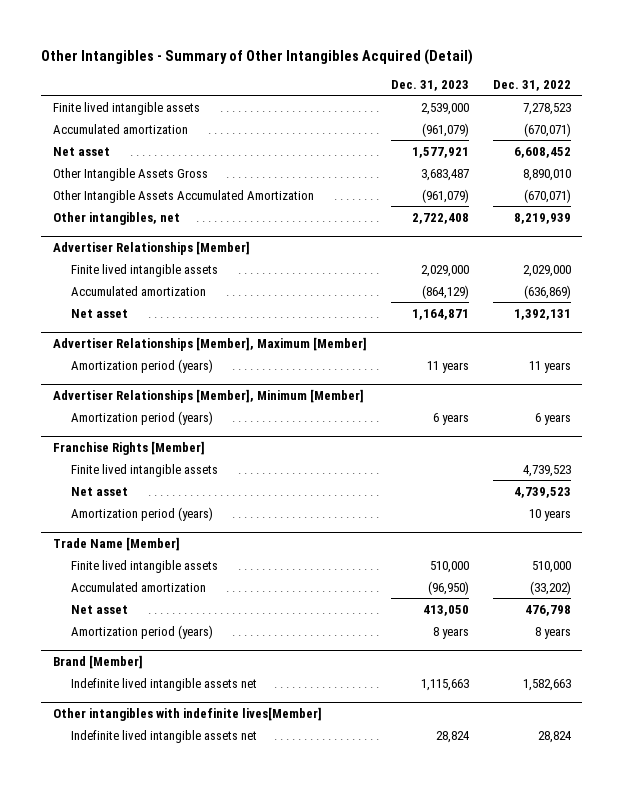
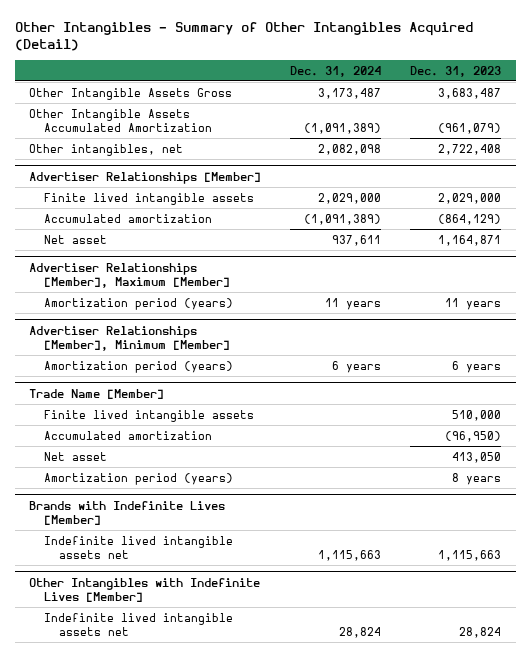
[492,79,571,91] Dec. 31, 2022 -> none
none -> [290,65,382,77] Dec. 31, 2024
[52,101,200,115] Finite lived intangible assets -> none
[52,123,188,134] Accumulated amortization -> none
[52,146,110,156] Net asset -> none
[52,440,205,455] Franchise Rights [Member] -> none
[70,463,218,477] Finite lived intangible assets -> none
[70,486,128,496] Net asset -> none
[70,506,213,521] Amortization period (years) -> none
[52,654,143,669] Brand [Member] -> [29,500,226,525] Brands with Indefinite Lives [Member]
[52,706,322,721] Other intangibles with indefinite lives[Member] -> [29,577,261,602] Other Intangibles with Indefinite Lives [Member]

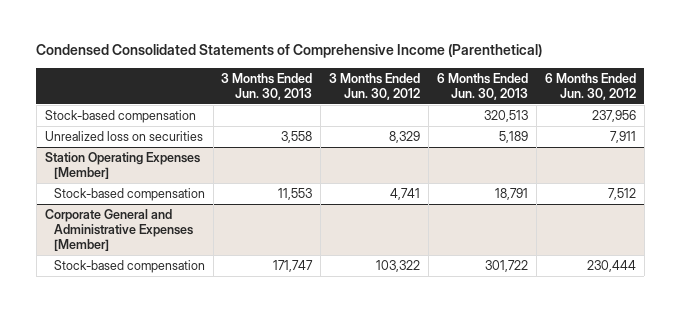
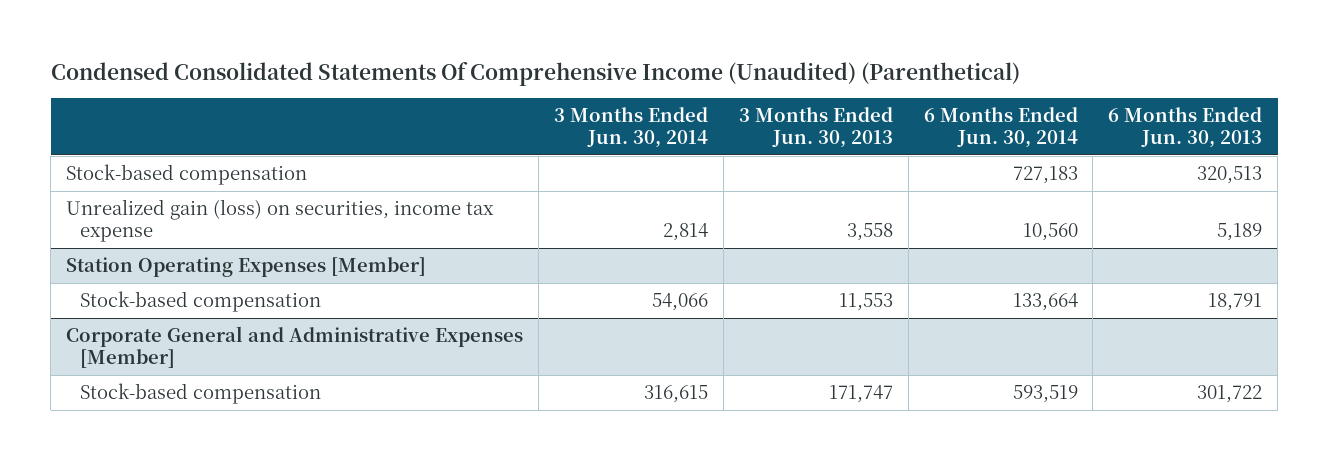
[36,44,543,59] Condensed Consolidated Statements of Comprehensive Income (Parenthetical) -> [50,61,1020,86] Condensed Consolidated Statements Of Comprehensive Income (Unaudited) (Parenthetical)
[329,72,421,100] 3 Months Ended Jun. 30, 2012 -> none
[544,72,636,100] 6 Months Ended Jun. 30, 2012 -> none
none -> [554,106,709,149] 3 Months Ended Jun. 30, 2014
none -> [923,106,1078,149] 6 Months Ended Jun. 30, 2014
[44,130,203,141] Unrealized loss on securities -> [66,198,495,243] Unrealized gain (loss) on securities, income tax expense

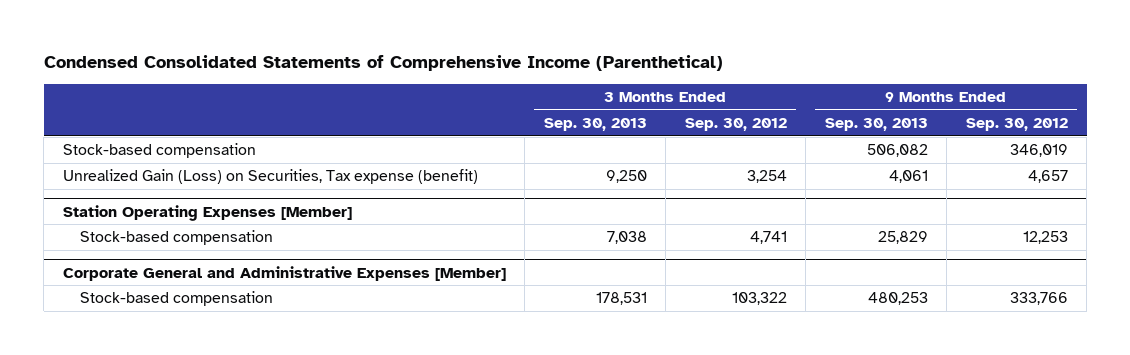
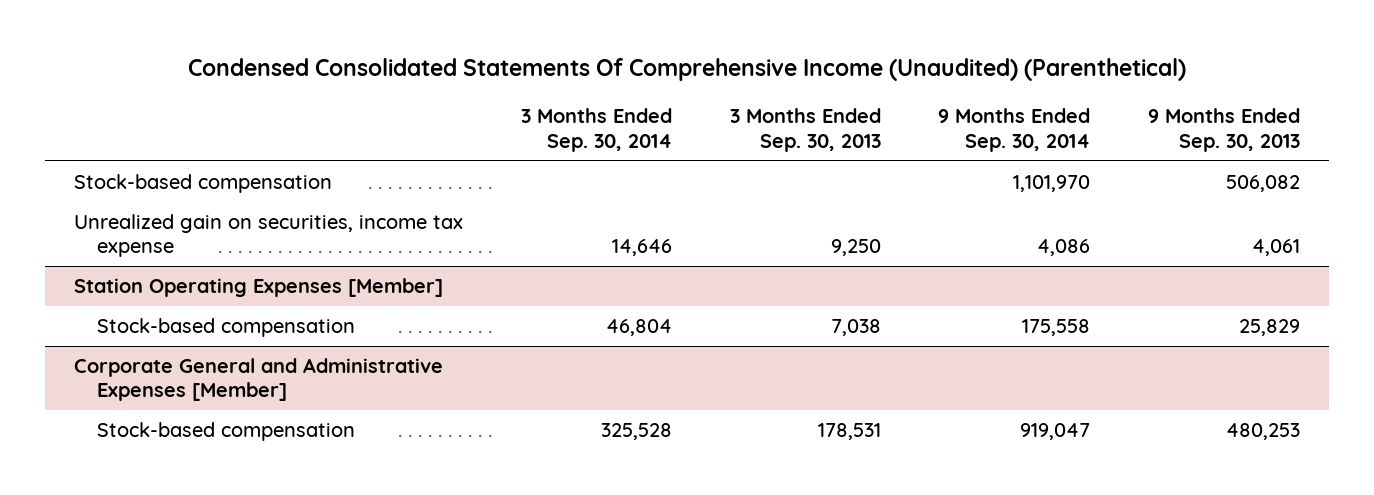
[43,55,723,72] Condensed Consolidated Statements of Comprehensive Income (Parenthetical) -> [188,58,1187,82] Condensed Consolidated Statements Of Comprehensive Income (Unaudited) (Parenthetical)
[684,118,787,132] Sep. 30, 2012 -> none
[965,118,1068,132] Sep. 30, 2012 -> none
none -> [520,108,672,152] 3 Months Ended Sep. 30, 2014
none -> [938,108,1091,152] 9 Months Ended Sep. 30, 2014
[62,169,478,185] Unrealized Gain (Loss) on Securities, Tax expense (benefit) -> [74,214,464,258] Unrealized gain on securities, income tax expense

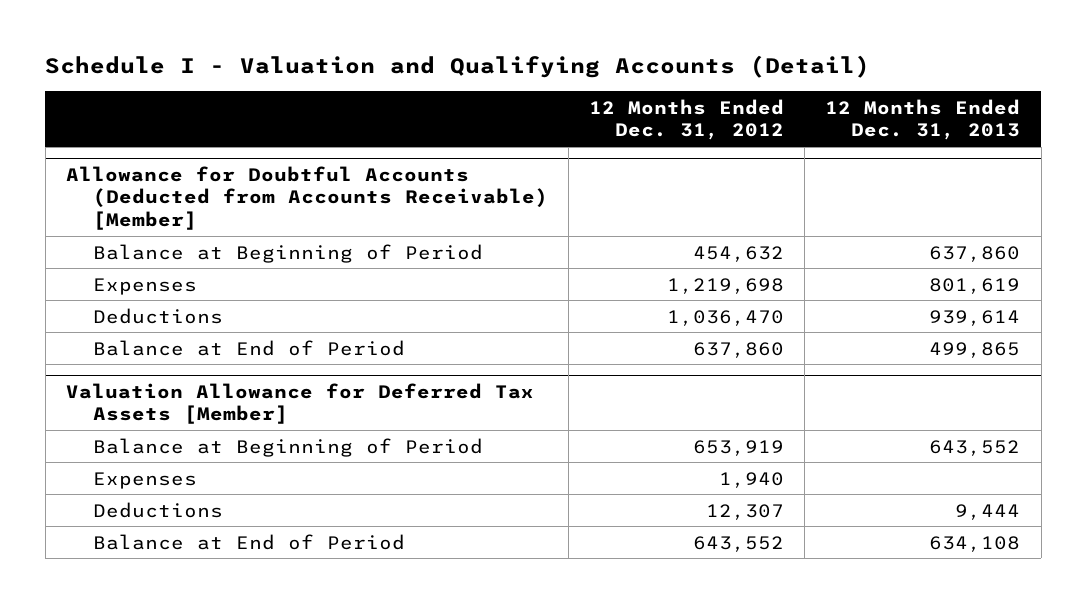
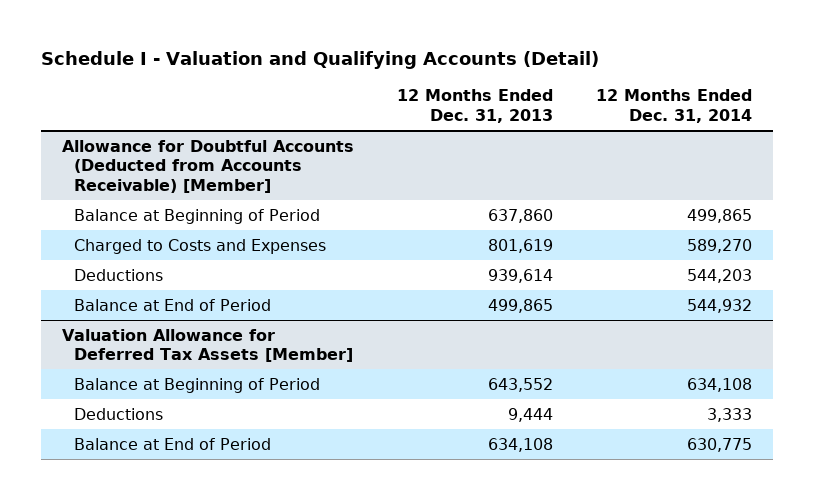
[589,98,785,141] 12 Months Ended Dec. 31, 2012 -> none
none -> [595,89,752,124] 12 Months Ended Dec. 31, 2014
[92,277,197,295] Expenses -> [73,238,326,254] Charged to Costs and Expenses
[92,471,197,489] Expenses -> none

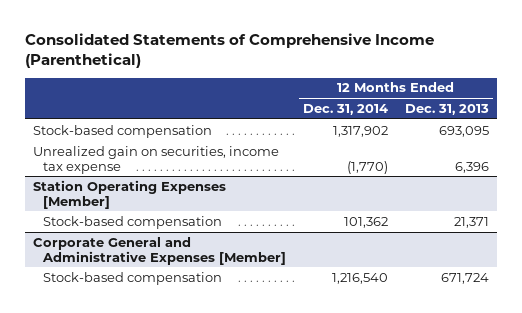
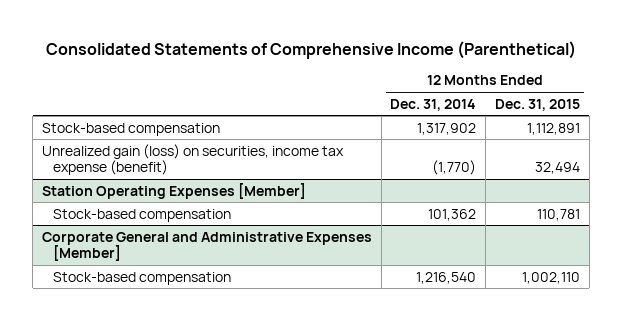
[404,103,489,115] Dec. 31, 2013 -> none
none -> [494,98,580,111] Dec. 31, 2015
[32,145,279,174] Unrealized gain on securities, income tax expense -> [42,143,345,176] Unrealized gain (loss) on securities, income tax expense (benefit)

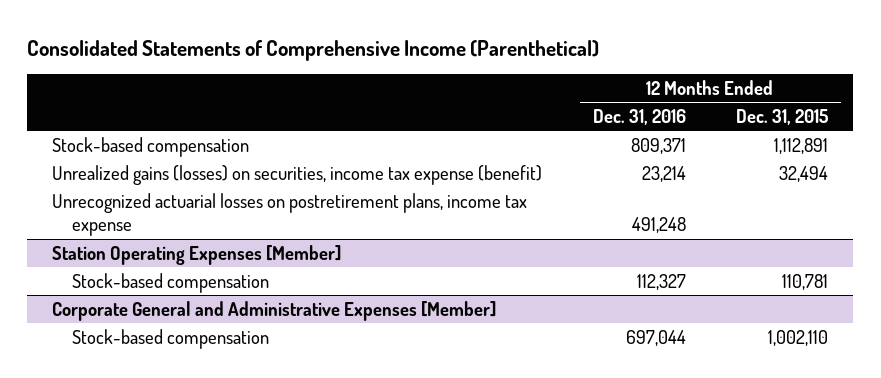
[390,98,477,111] Dec. 31, 2014 -> none
none -> [592,109,686,126] Dec. 31, 2016
[42,143,345,176] Unrealized gain (loss) on securities, income tax expense (benefit) -> [52,164,543,185] Unrealized gains (losses) on securities, income tax expense (benefit)
none -> [52,192,528,237] Unrecognized actuarial losses on postretirement plans, income tax expense

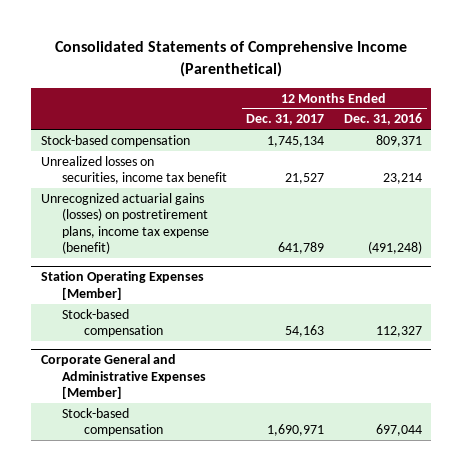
[736,109,829,126] Dec. 31, 2015 -> none
none -> [246,114,325,126] Dec. 31, 2017
[52,164,543,185] Unrealized gains (losses) on securities, income tax expense (benefit) -> [40,155,228,185] Unrealized losses on securities, income tax benefit
[52,192,528,237] Unrecognized actuarial losses on postretirement plans, income tax expense -> [40,192,210,255] Unrecognized actuarial gains (losses) on postretirement plans, income tax expense (benefit)
[631,217,686,234] 491,248 -> [367,241,422,255] (491,248)

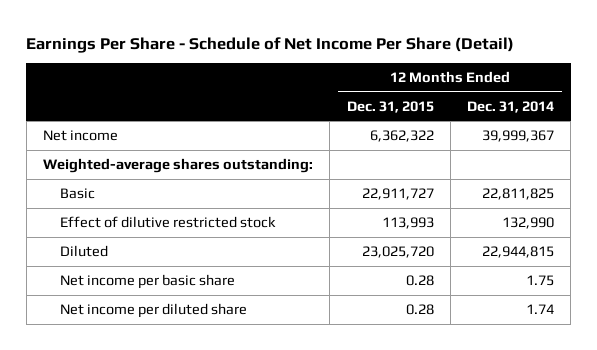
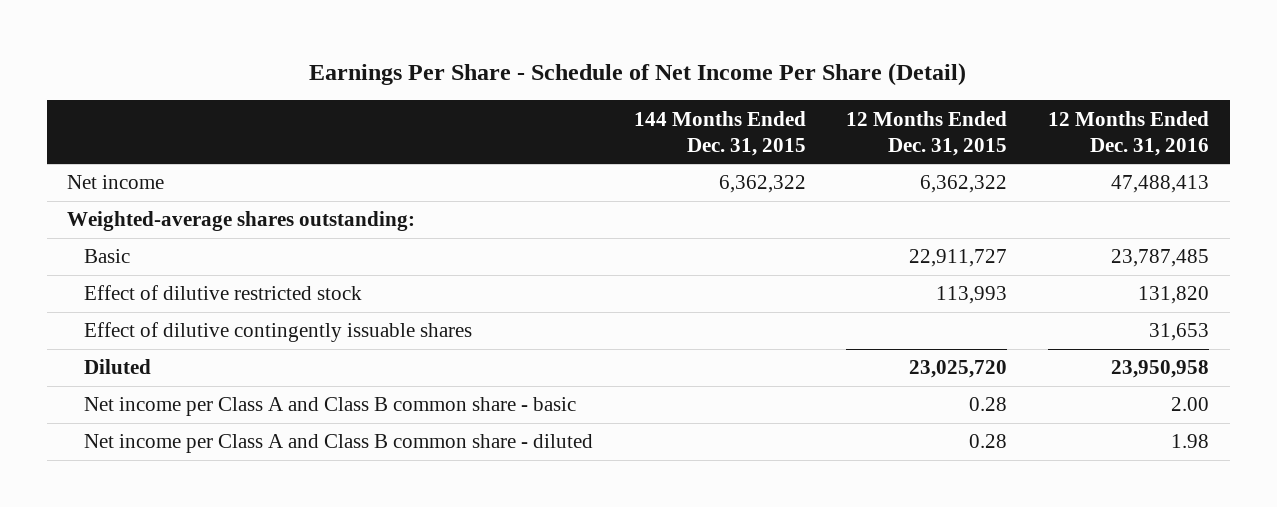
[467,100,555,113] Dec. 31, 2014 -> none
none -> [633,110,806,156] 144 Months Ended Dec. 31, 2015
none -> [1048,110,1210,156] 12 Months Ended Dec. 31, 2016
none -> [83,322,472,343] Effect of dilutive contingently issuable shares
[60,273,236,289] Net income per basic share -> [83,397,576,417] Net income per Class A and Class B common share - basic
[60,302,248,318] Net income per diluted share -> [83,434,593,454] Net income per Class A and Class B common share - diluted

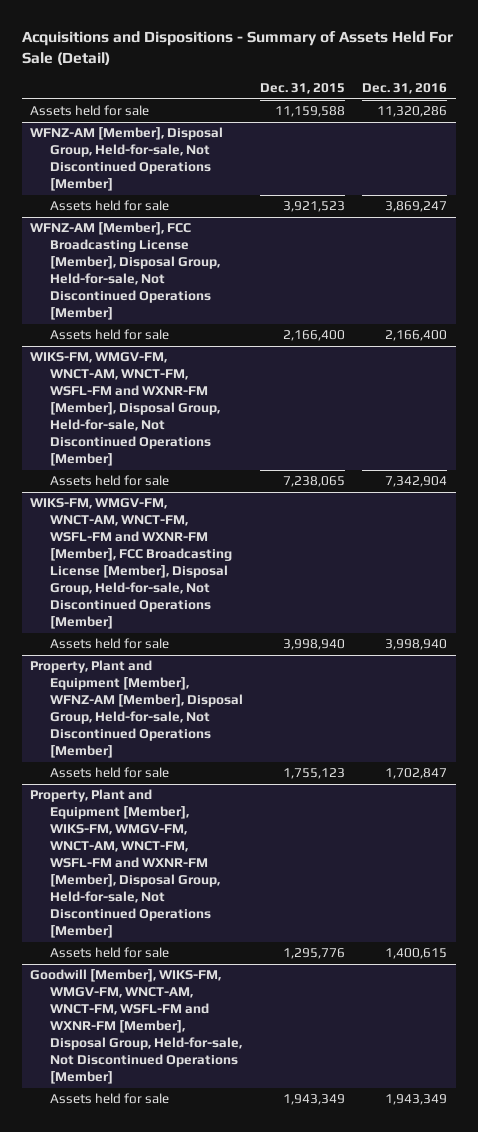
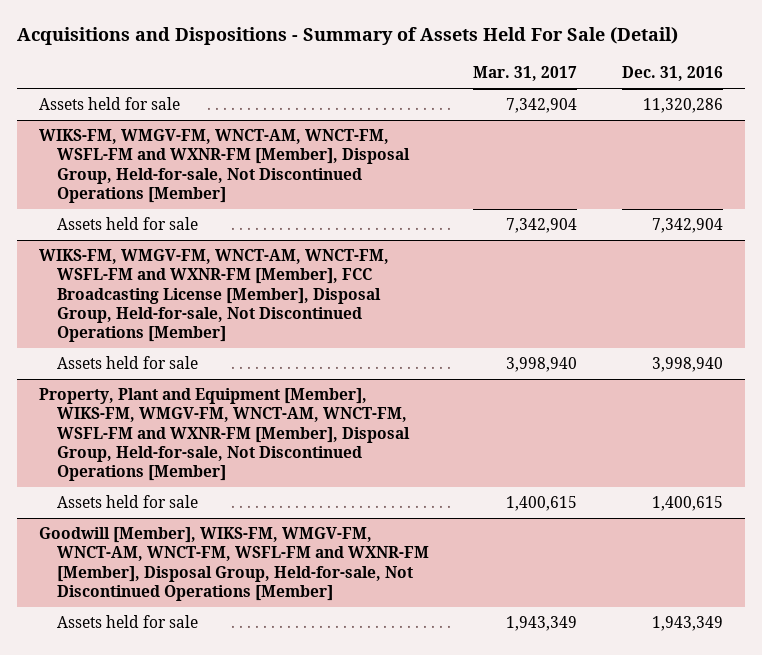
[260,82,346,94] Dec. 31, 2015 -> none
none -> [473,66,578,82] Mar. 31, 2017
[30,127,224,192] WFNZ-AM [Member], Disposal Group, Held-for-sale, Not Discontinued Operations [Member] -> none
[49,200,169,212] Assets held for sale -> none
[30,222,220,321] WFNZ-AM [Member], FCC Broadcasting License [Member], Disposal Group, Held-for-sale, Not Discontinued Operations [Member] -> none
[49,329,169,341] Assets held for sale -> none
[30,660,243,759] Property, Plant and Equipment [Member], WFNZ-AM [Member], Disposal Group, Held-for-sale, Not Discontinued Operations [Member] -> none
[49,767,169,779] Assets held for sale -> none

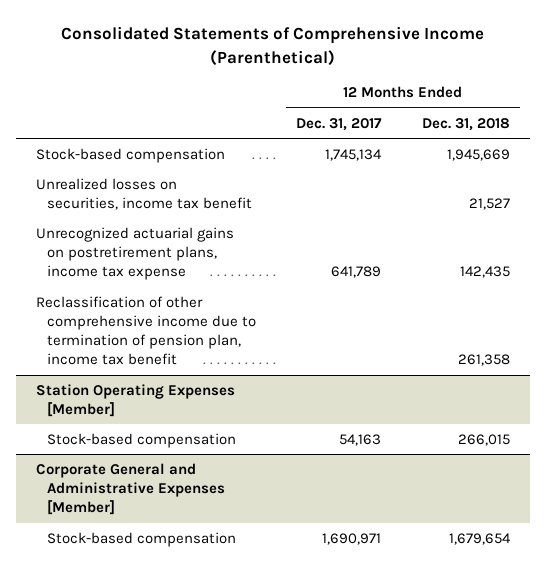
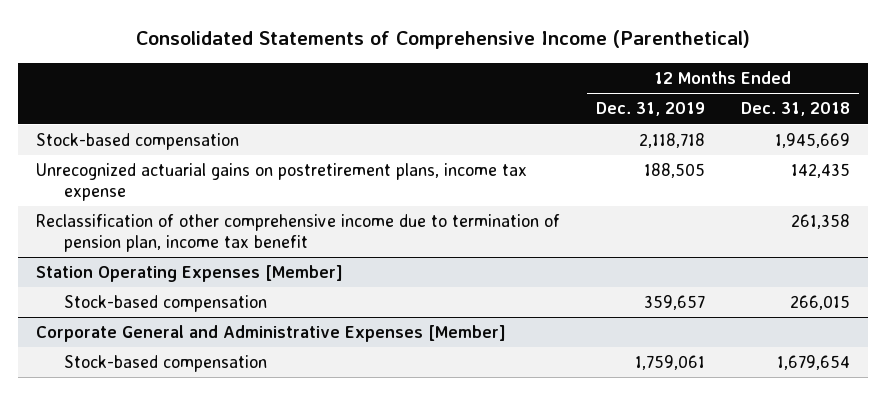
[296,117,383,131] Dec. 31, 2017 -> none
none -> [596,102,706,117] Dec. 31, 2019
[36,177,252,211] Unrealized losses on securities, income tax benefit -> none

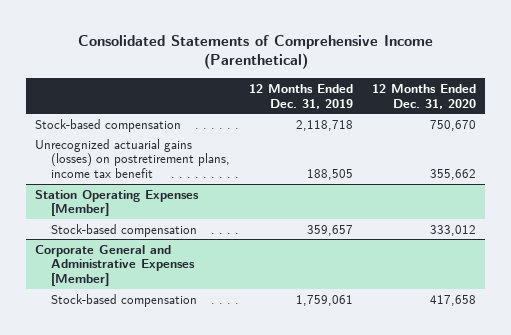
[741,102,851,117] Dec. 31, 2018 -> none
none -> [371,83,476,109] 12 Months Ended Dec. 31, 2020
[35,214,560,252] Reclassification of other comprehensive income due to termination of pension plan, income tax benefit -> none
[35,163,527,201] Unrecognized actuarial gains on postretirement plans, income tax expense -> [35,138,230,179] Unrecognized actuarial gains (losses) on postretirement plans, income tax benefit

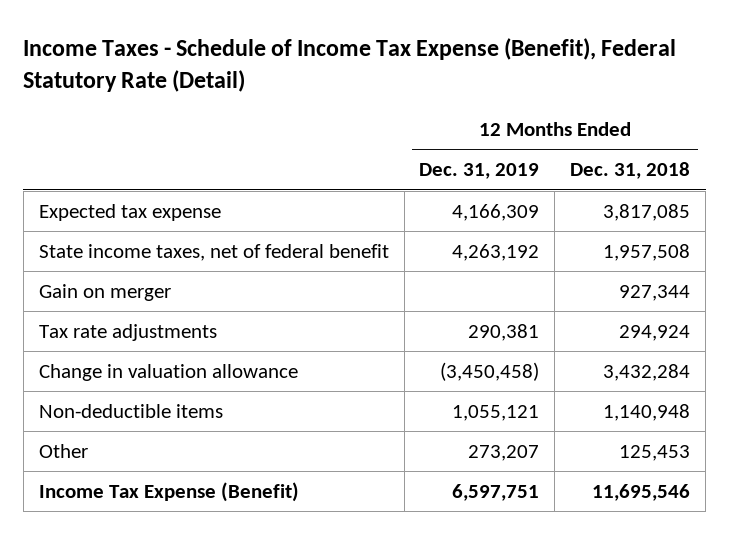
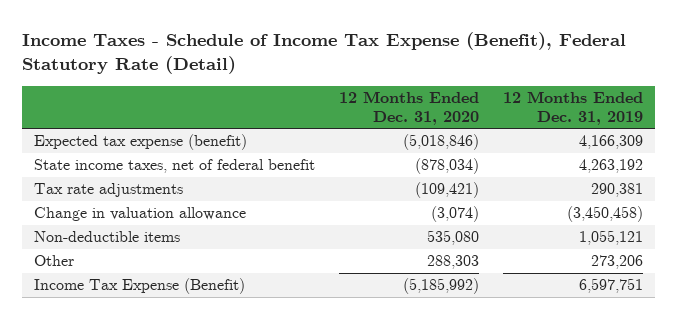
[570,162,691,180] Dec. 31, 2018 -> none
none -> [339,91,480,125] 12 Months Ended Dec. 31, 2020
[38,203,221,221] Expected tax expense -> [33,134,247,151] Expected tax expense (benefit)
[38,283,171,301] Gain on merger -> none
[468,444,540,461] 273,207 -> [591,255,644,270] 273,206

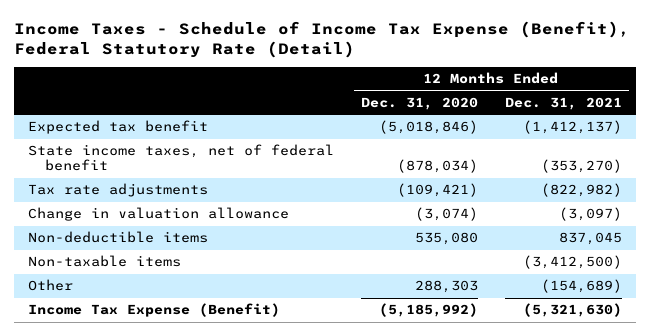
[503,91,644,125] 12 Months Ended Dec. 31, 2019 -> none
none -> [505,96,623,110] Dec. 31, 2021
[33,134,247,151] Expected tax expense (benefit) -> [27,120,208,135] Expected tax benefit
none -> [27,255,181,268] Non-taxable items

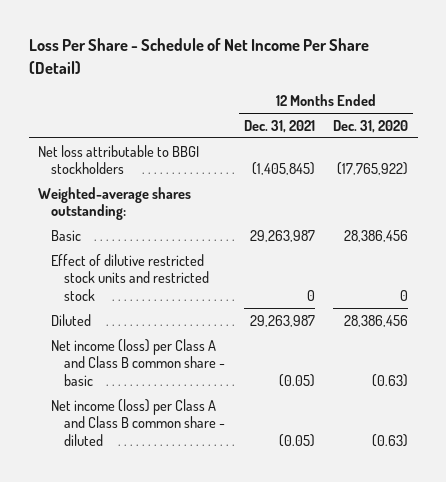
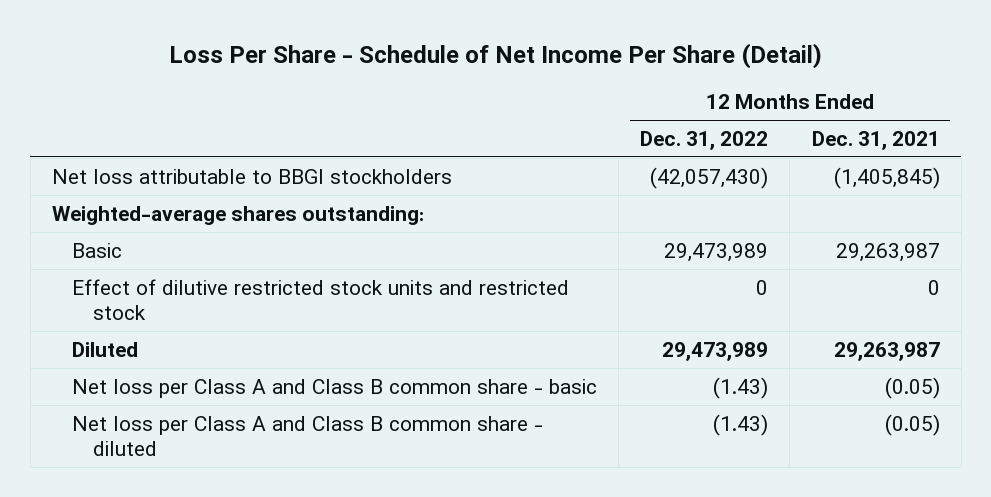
[333,119,409,133] Dec. 31, 2020 -> none
none -> [640,130,769,150] Dec. 31, 2022
[51,338,226,386] Net income (loss) per Class A and Class B common share - basic -> [72,378,598,398] Net loss per Class A and Class B common share - basic
[51,398,226,446] Net income (loss) per Class A and Class B common share - diluted -> [72,415,544,457] Net loss per Class A and Class B common share - diluted

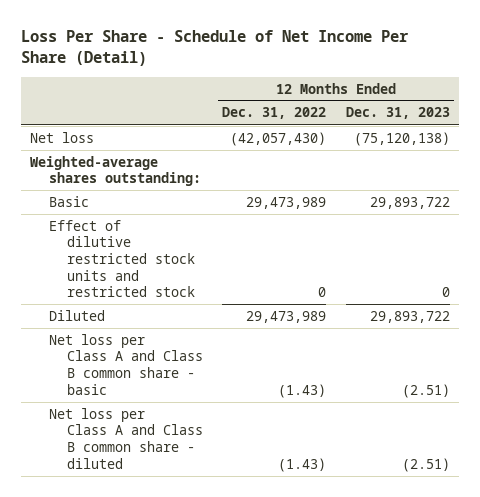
[811,130,940,150] Dec. 31, 2021 -> none
none -> [345,107,450,120] Dec. 31, 2023
[51,168,452,184] Net loss attributable to BBGI stockholders -> [30,131,95,143] Net loss

